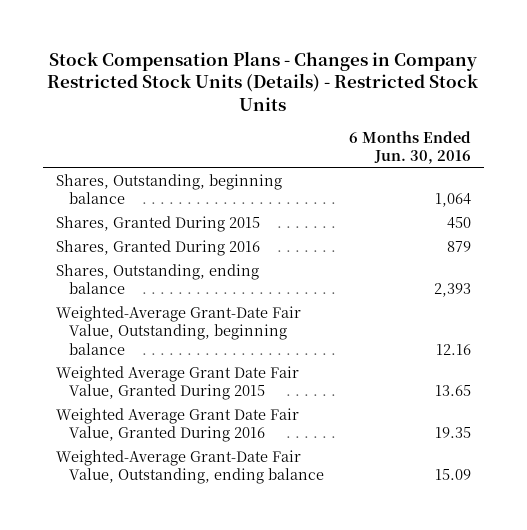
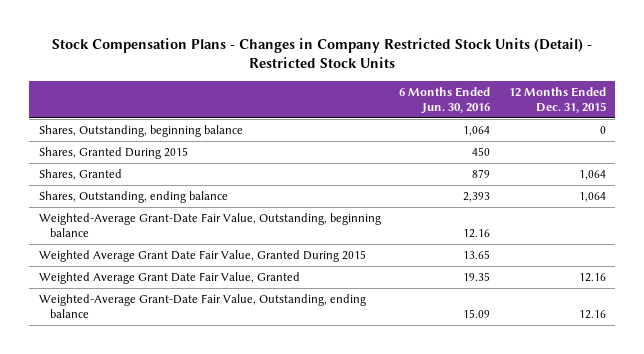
[47,50,479,112] Stock Compensation Plans - Changes in Company Restricted Stock Units (Details) - Restricted Stock Units -> [52,37,593,69] Stock Compensation Plans - Changes in Company Restricted Stock Units (Detail) - Restricted Stock Units
none -> [508,87,606,113] 12 Months Ended Dec. 31, 2015
[55,240,260,257] Shares, Granted During 2016 -> [38,169,122,181] Shares, Granted
[55,408,299,443] Weighted Average Grant Date Fair Value, Granted During 2016 -> [38,272,300,285] Weighted Average Grant Date Fair Value, Granted

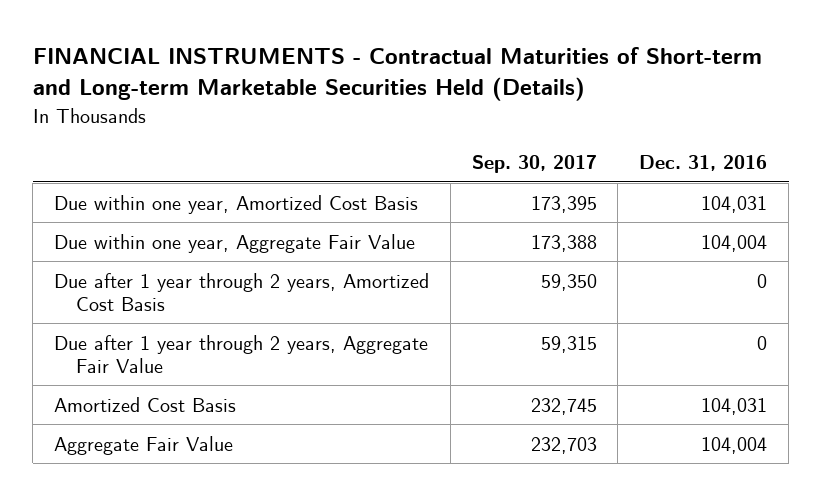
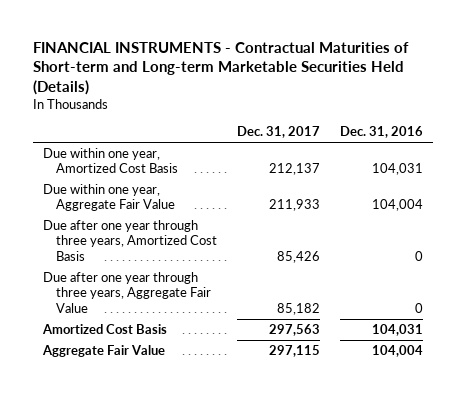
[471,155,597,174] Sep. 30, 2017 -> none
none -> [236,126,320,139] Dec. 31, 2017
[54,272,430,311] Due after 1 year through 2 years, Amortized Cost Basis -> [43,219,217,261] Due after one year through three years, Amortized Cost Basis
[54,334,429,373] Due after 1 year through 2 years, Aggregate Fair Value -> [43,271,211,313] Due after one year through three years, Aggregate Fair Value

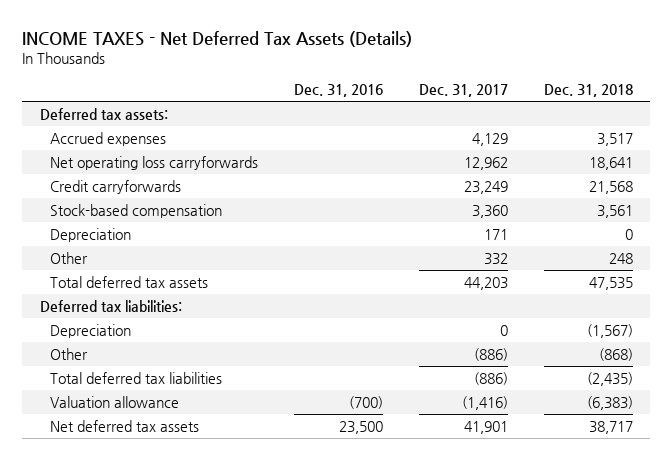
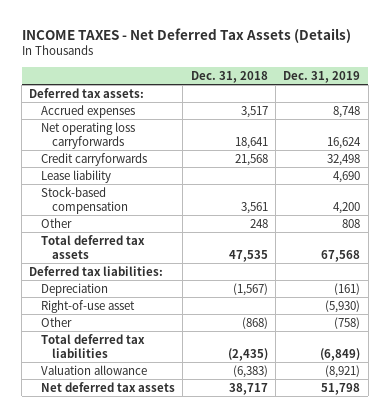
[293,84,383,98] Dec. 31, 2016 -> none
[418,84,508,98] Dec. 31, 2017 -> none
none -> [283,70,361,83] Dec. 31, 2019
none -> [40,169,111,183] Lease liability
[50,227,132,242] Depreciation -> none
none -> [40,299,135,313] Right-of-use asset

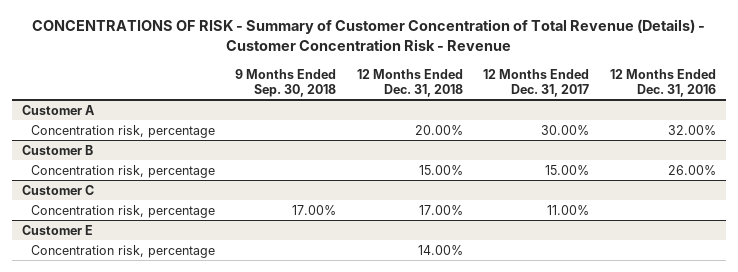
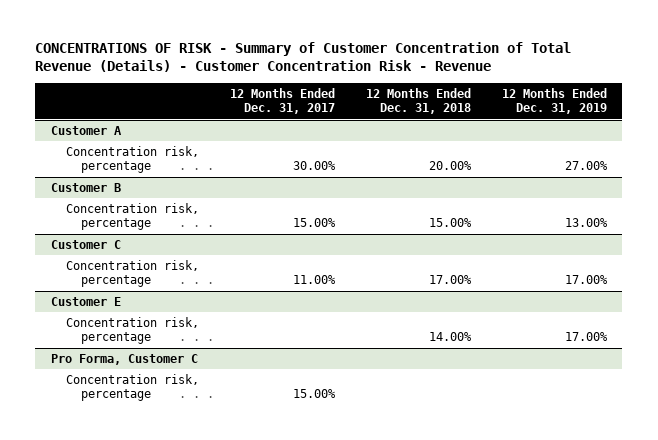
[235,68,337,97] 9 Months Ended Sep. 30, 2018 -> none
[609,68,716,97] 12 Months Ended Dec. 31, 2016 -> none
none -> [501,87,607,115] 12 Months Ended Dec. 31, 2019
none -> [50,353,198,365] Pro Forma, Customer C
none -> [65,373,199,402] Concentration risk, percentage

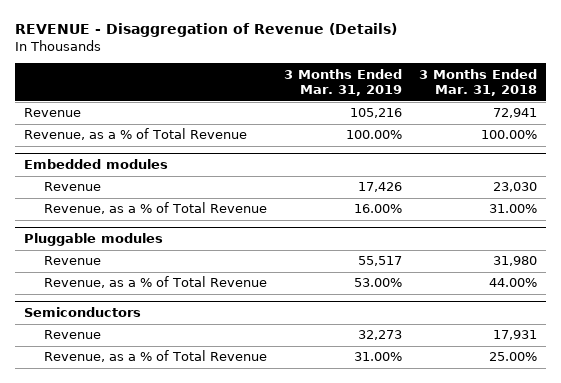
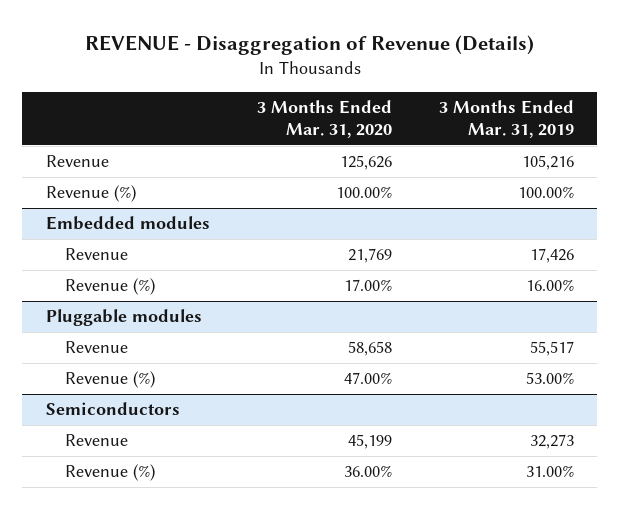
[419,68,538,97] 3 Months Ended Mar. 31, 2018 -> none
none -> [256,100,392,139] 3 Months Ended Mar. 31, 2020
[23,128,247,141] Revenue, as a % of Total Revenue -> [45,185,136,203] Revenue (%)
[43,202,267,215] Revenue, as a % of Total Revenue -> [65,278,156,296] Revenue (%)
[43,276,267,289] Revenue, as a % of Total Revenue -> [65,371,156,389] Revenue (%)
[43,350,267,363] Revenue, as a % of Total Revenue -> [65,464,156,482] Revenue (%)

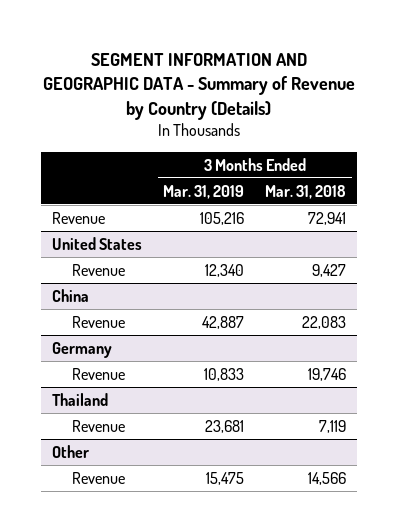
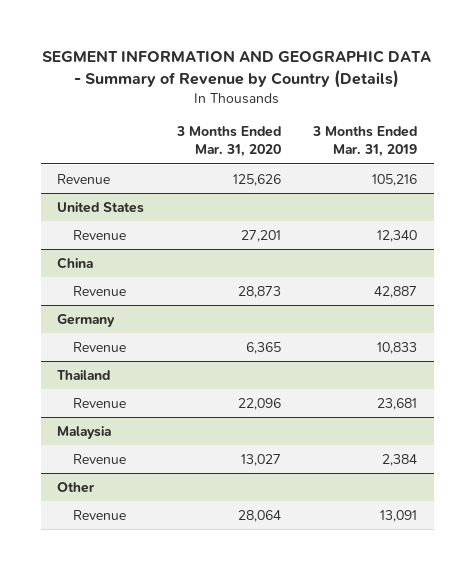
[265,184,347,199] Mar. 31, 2018 -> none
none -> [175,126,281,158] 3 Months Ended Mar. 31, 2020
none -> [56,426,111,440] Malaysia
none -> [72,454,126,465] Revenue
[206,471,245,485] 15,475 -> [380,510,418,523] 13,091

